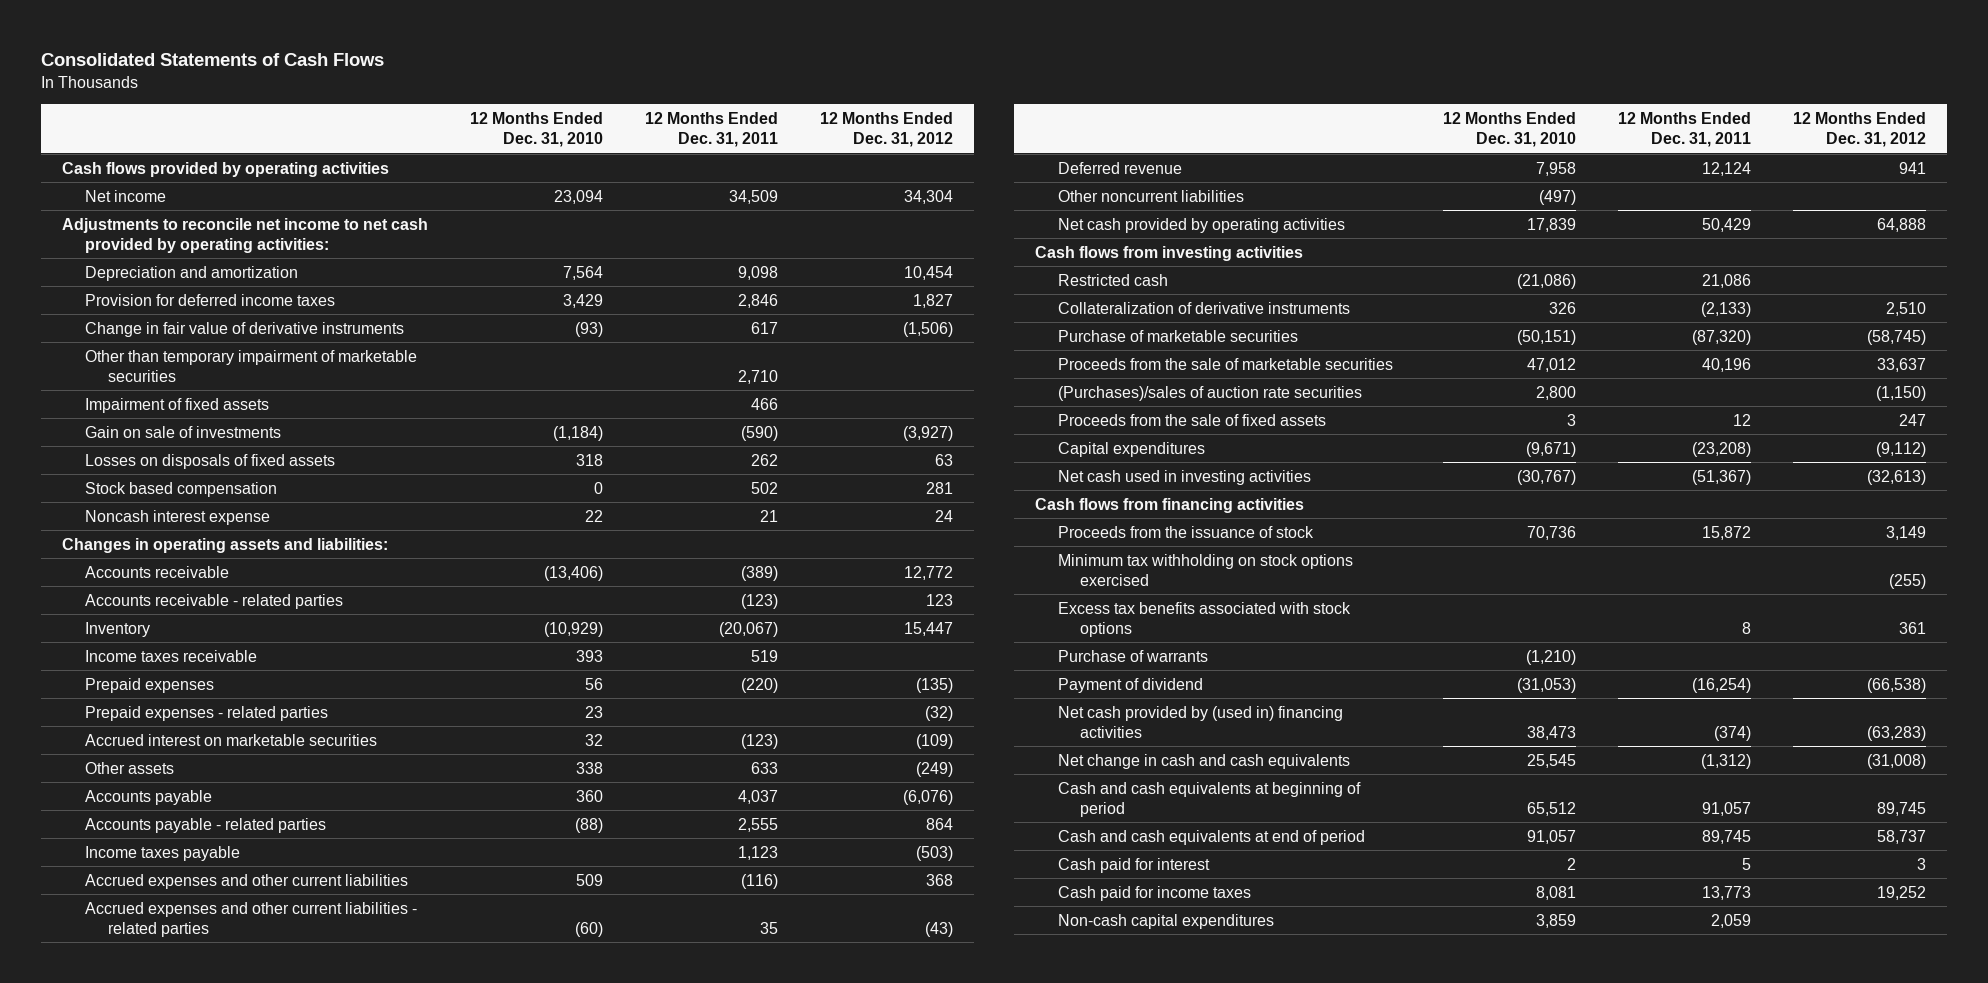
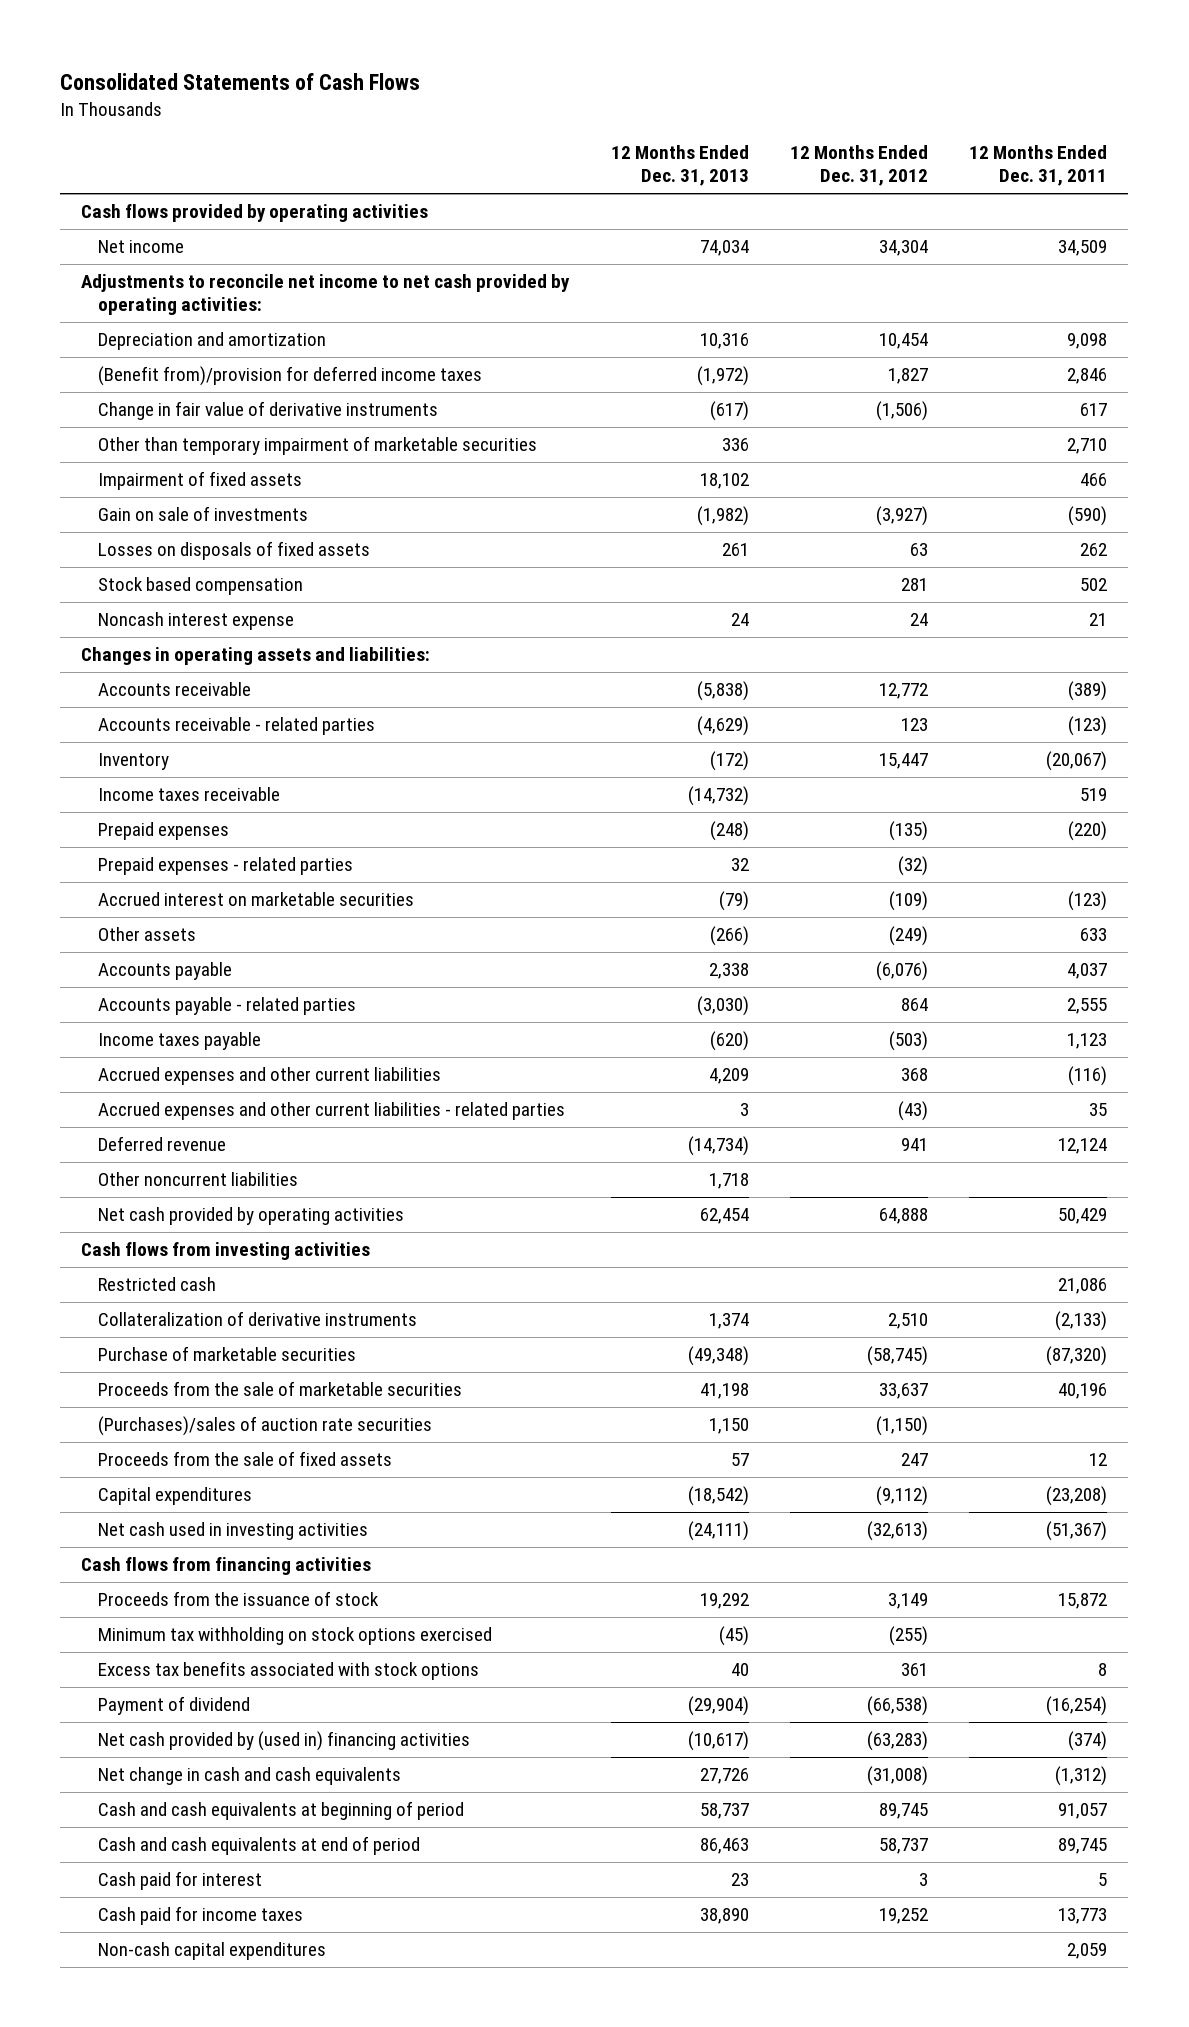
[469,111,603,148] 12 Months Ended Dec. 31, 2010 -> none
none -> [610,145,749,187] 12 Months Ended Dec. 31, 2013
[84,293,335,306] Provision for deferred income taxes -> [98,366,483,387] (Benefit from)/provision for deferred income taxes
[1057,649,1208,662] Purchase of warrants -> none

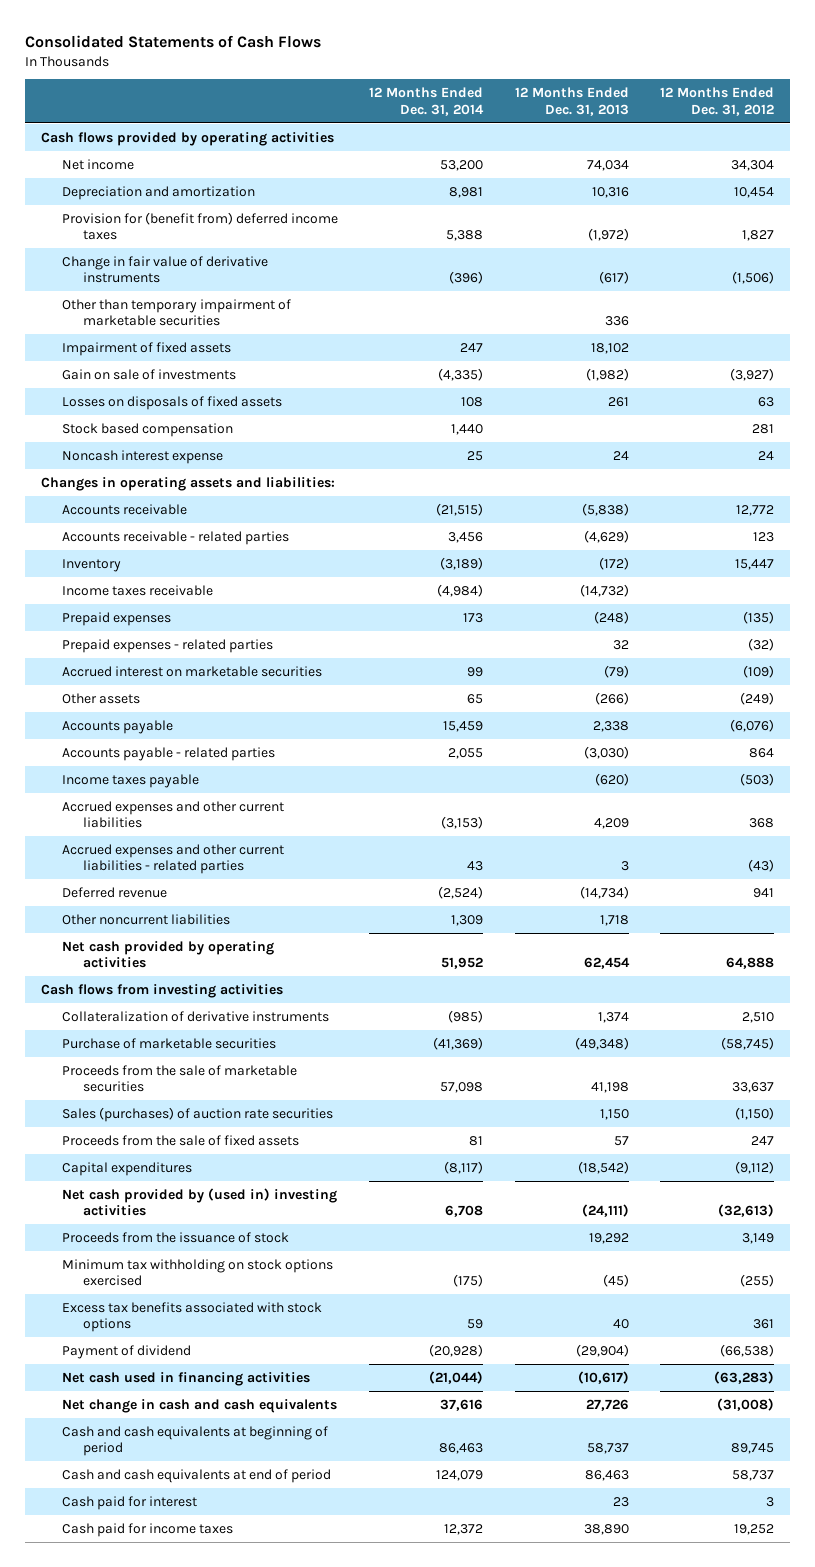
[969,145,1108,187] 12 Months Ended Dec. 31, 2011 -> none
none -> [369,87,485,116] 12 Months Ended Dec. 31, 2014
[81,274,571,316] Adjustments to reconcile net income to net cash provided by operating activities: -> none
[98,366,483,387] (Benefit from)/provision for deferred income taxes -> [62,211,339,241] Provision for (benefit from) deferred income taxes
[98,1277,217,1292] Restricted cash -> none
[98,1416,433,1437] (Purchases)/sales of auction rate securities -> [62,1106,334,1122] Sales (purchases) of auction rate securities
[81,1557,372,1576] Cash flows from financing activities -> none
[98,1522,369,1541] Net cash used in investing activities -> [62,1187,338,1217] Net cash provided by (used in) investing activities
[98,1731,471,1752] Net cash provided by (used in) financing activities -> [62,1371,311,1386] Net cash used in financing activities
[98,1942,327,1961] Non-cash capital expenditures -> none

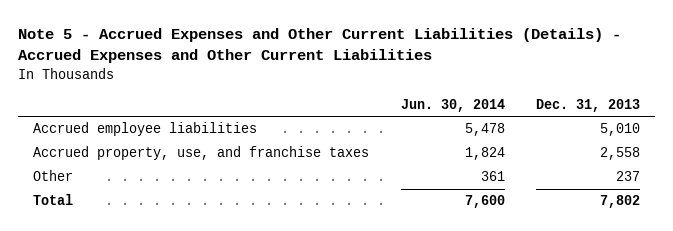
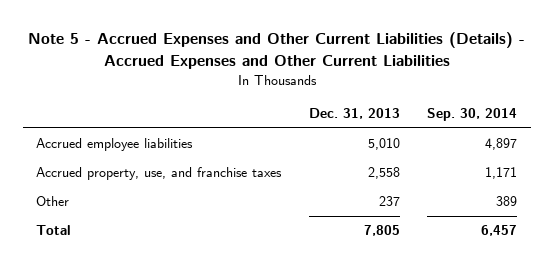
[400,98,505,112] Jun. 30, 2014 -> none
none -> [427,108,518,122] Sep. 30, 2014
[599,195,640,209] 7,802 -> [363,225,400,237] 7,805

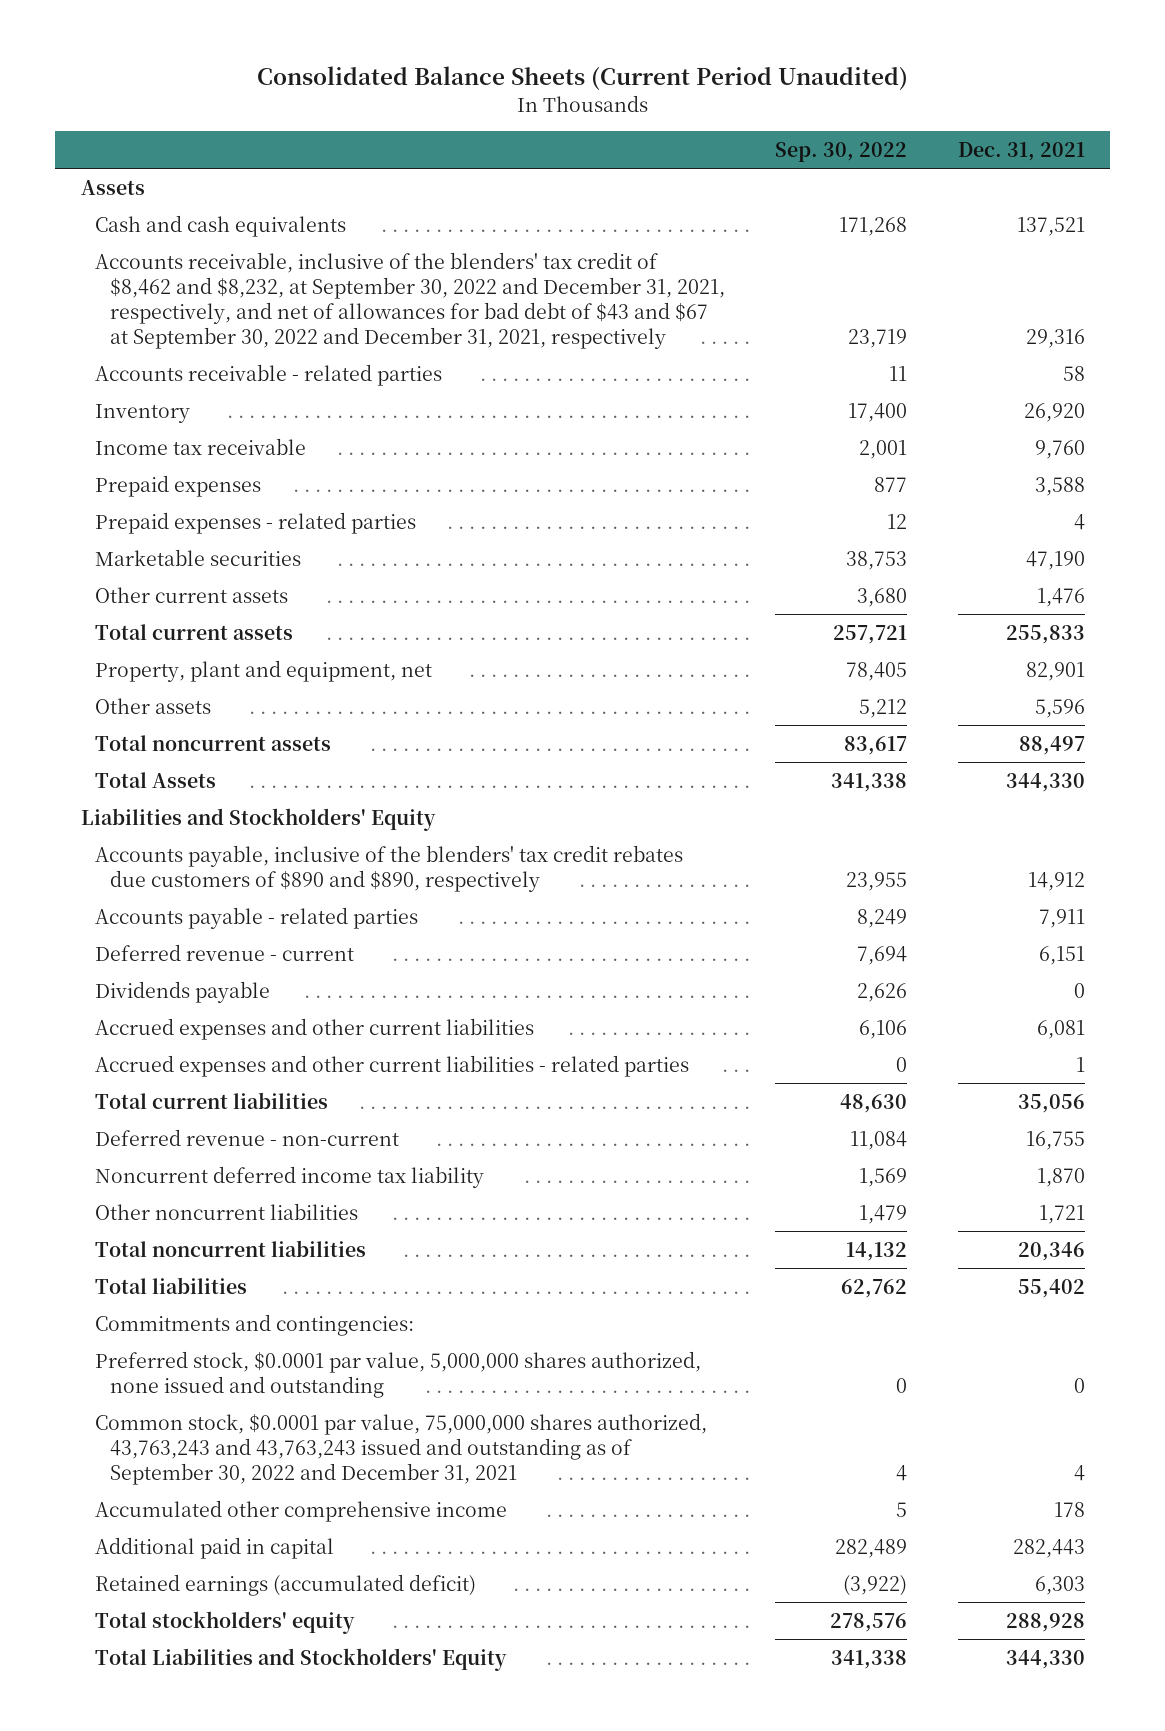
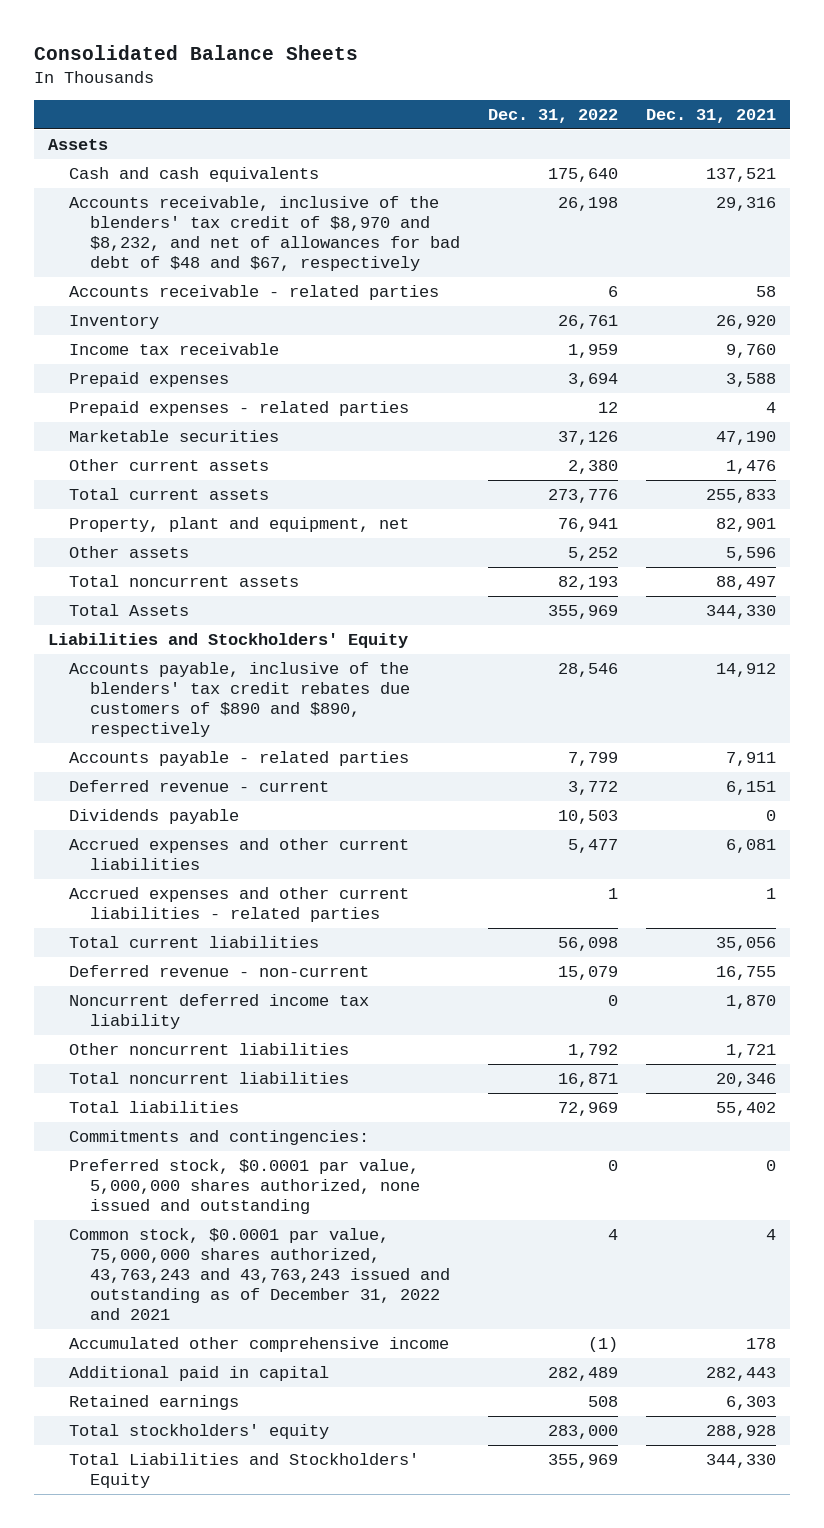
[256,66,908,91] Consolidated Balance Sheets (Current Period Unaudited) -> [33,45,358,61] Consolidated Balance Sheets
[775,141,908,162] Sep. 30, 2022 -> none
none -> [487,108,618,123] Dec. 31, 2022
[95,251,725,349] Accounts receivable, inclusive of the blenders' tax credit of $8,462 and $8,232, at September 30, 2022 and December 31, 2021, respectively, and net of allowances for bad debt of $43 and $67 at September 30, 2022 and December 31, 2021, respectively -> [68,195,460,272] Accounts receivable, inclusive of the blenders' tax credit of $8,970 and $8,232, and net of allowances for bad debt of $48 and $67, respectively
[95,1412,708,1485] Common stock, $0.0001 par value, 75,000,000 shares authorized, 43,763,243 and 43,763,243 issued and outstanding as of September 30, 2022 and December 31, 2021 -> [68,1227,450,1321] Common stock, $0.0001 par value, 75,000,000 shares authorized, 43,763,243 and 43,763,243 issued and outstanding as of December 31, 2022 and 2021
[95,1573,477,1596] Retained earnings (accumulated deficit) -> [68,1394,239,1410] Retained earnings

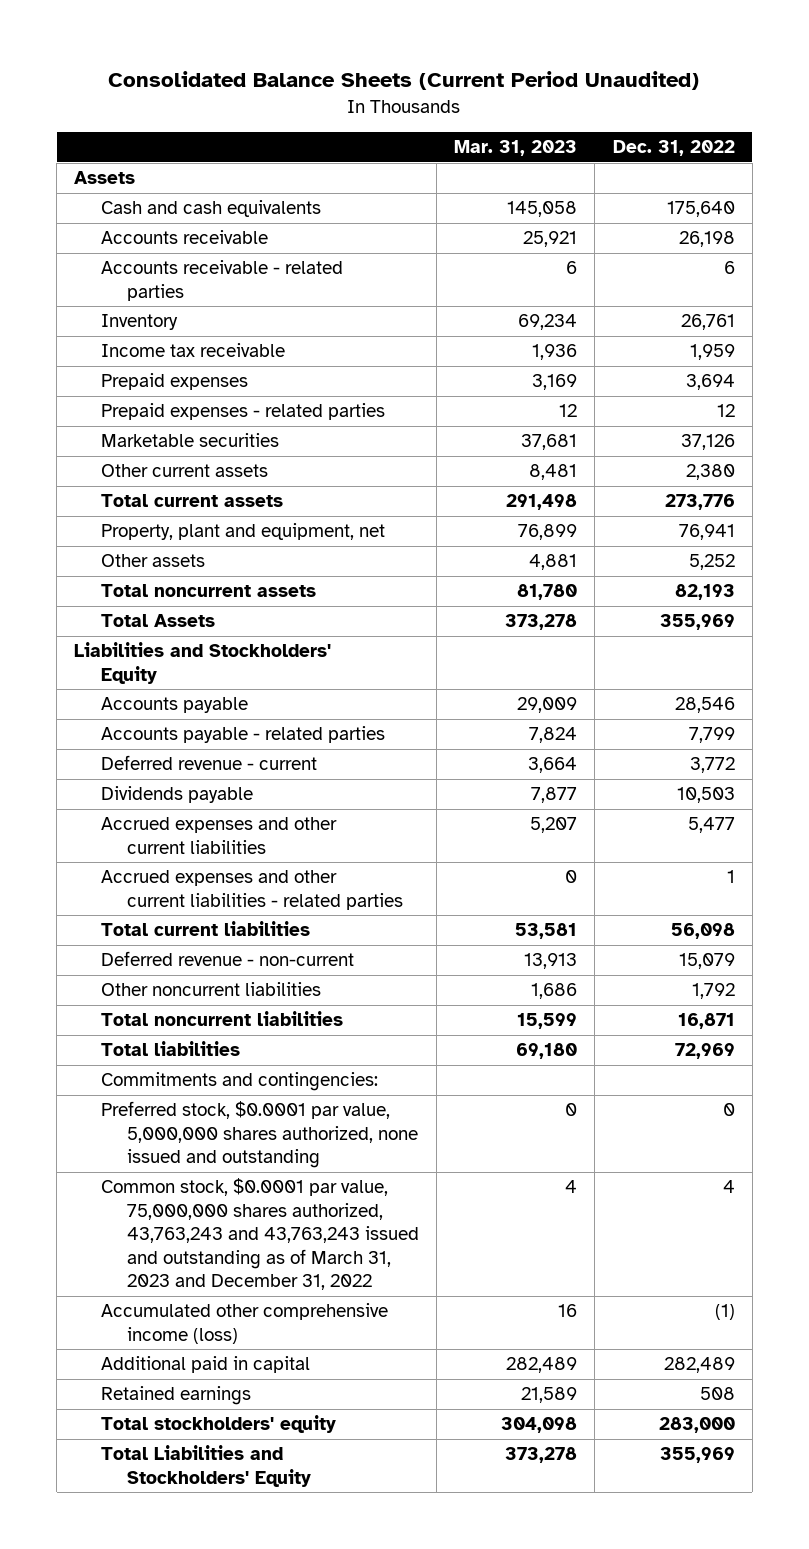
[33,45,358,61] Consolidated Balance Sheets -> [108,70,700,90] Consolidated Balance Sheets (Current Period Unaudited)
[646,108,777,123] Dec. 31, 2021 -> none
none -> [454,140,578,157] Mar. 31, 2023
[68,195,460,272] Accounts receivable, inclusive of the blenders' tax credit of $8,970 and $8,232, and net of allowances for bad debt of $48 and $67, respectively -> [100,230,268,245] Accounts receivable
[68,661,410,738] Accounts payable, inclusive of the blenders' tax credit rebates due customers of $890 and $890, respectively -> [100,697,248,714] Accounts payable
[68,993,369,1029] Noncurrent deferred income tax liability -> none
[68,1227,450,1321] Common stock, $0.0001 par value, 75,000,000 shares authorized, 43,763,243 and 43,763,243 issued and outstanding as of December 31, 2022 and 2021 -> [100,1178,420,1291] Common stock, $0.0001 par value, 75,000,000 shares authorized, 43,763,243 and 43,763,243 issued and outstanding as of March 31, 2023 and December 31, 2022
[68,1336,449,1352] Accumulated other comprehensive income -> [100,1303,388,1344] Accumulated other comprehensive income (loss)

